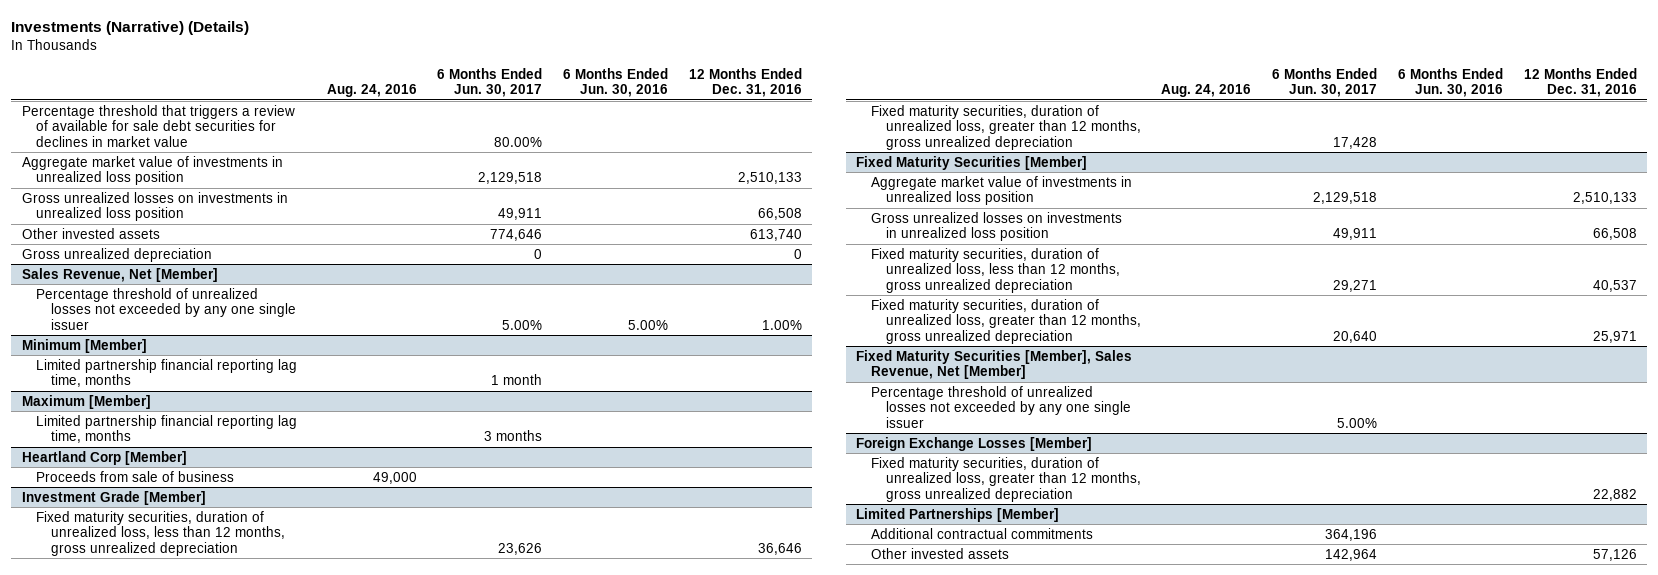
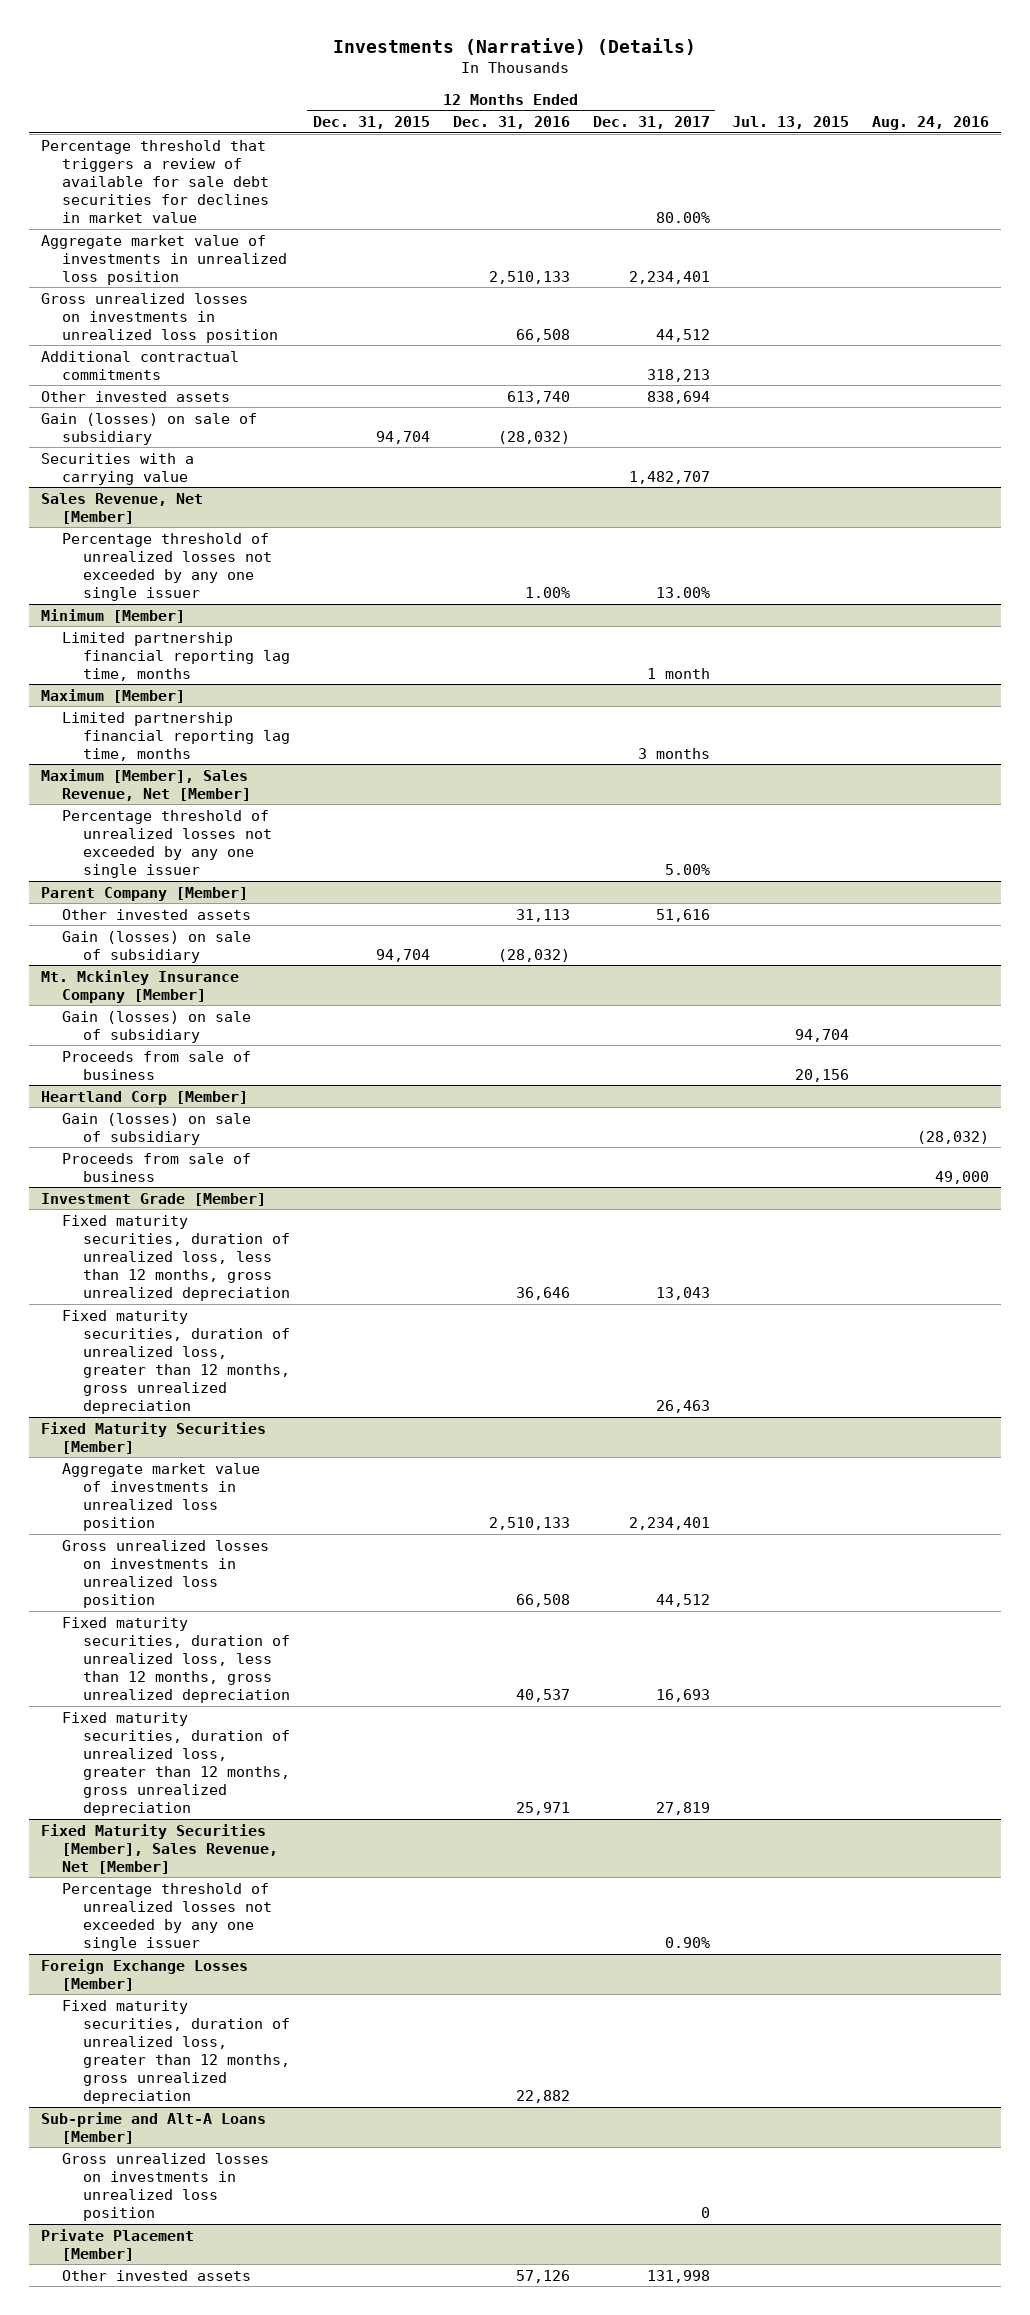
[437,67,543,98] 6 Months Ended Jun. 30, 2017 -> none
[563,67,669,98] 6 Months Ended Jun. 30, 2016 -> none
none -> [312,115,430,129] Dec. 31, 2015
none -> [592,115,710,129] Dec. 31, 2017
none -> [732,115,850,129] Jul. 13, 2015
none -> [40,350,239,380] Additional contractual commitments
[21,247,212,262] Gross unrealized depreciation -> none
none -> [40,412,257,445] Gain (losses) on sale of subsidiary
none -> [40,452,194,485] Securities with a carrying value
none -> [40,768,251,801] Maximum [Member], Sales Revenue, Net [Member]
none -> [61,809,272,878] Percentage threshold of unrealized losses not exceeded by any one single issuer
none -> [40,886,248,901] Parent Company [Member]
none -> [61,908,251,920] Other invested assets
none -> [61,930,251,963] Gain (losses) on sale of subsidiary
none -> [40,969,239,1003] Mt. Mckinley Insurance Company [Member]
none -> [61,1010,251,1043] Gain (losses) on sale of subsidiary
none -> [61,1050,251,1080] Proceeds from sale of business
none -> [61,1112,251,1145] Gain (losses) on sale of subsidiary
[870,527,1093,539] Additional contractual commitments -> none
none -> [40,2111,266,2144] Sub-prime and Alt-A Loans [Member]
none -> [61,2152,269,2221] Gross unrealized losses on investments in unrealized loss position
[856,507,1060,522] Limited Partnerships [Member] -> [40,2228,194,2261] Private Placement [Member]

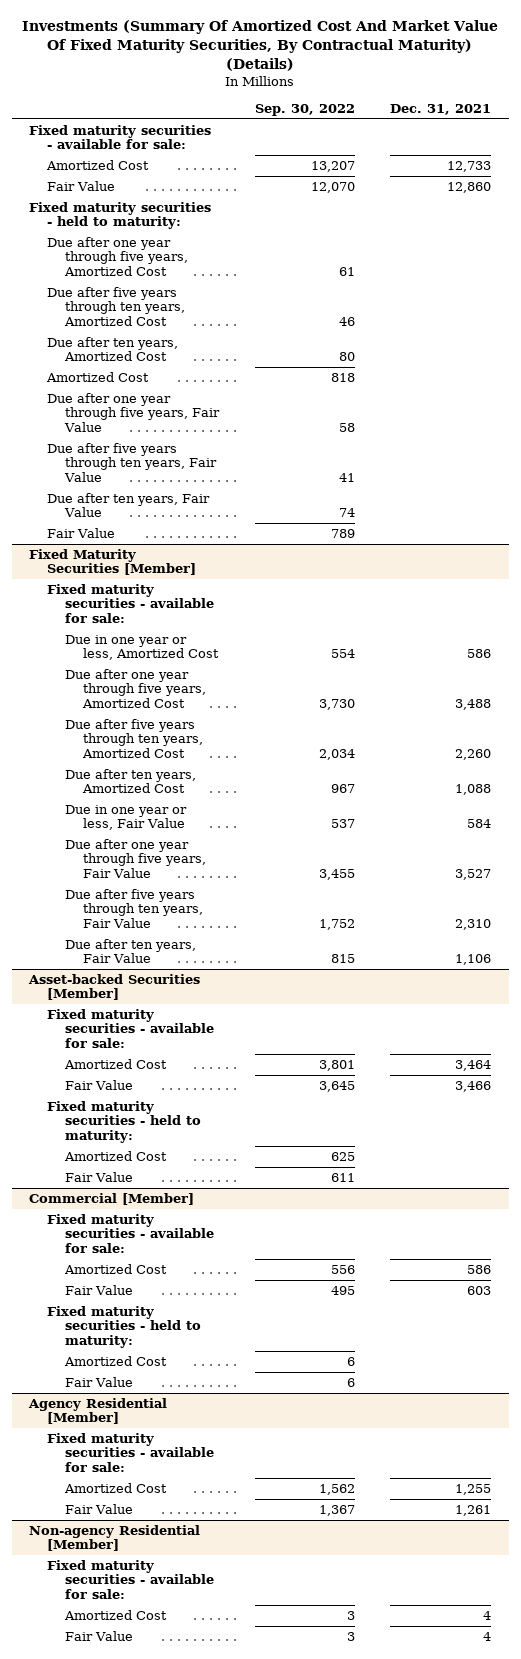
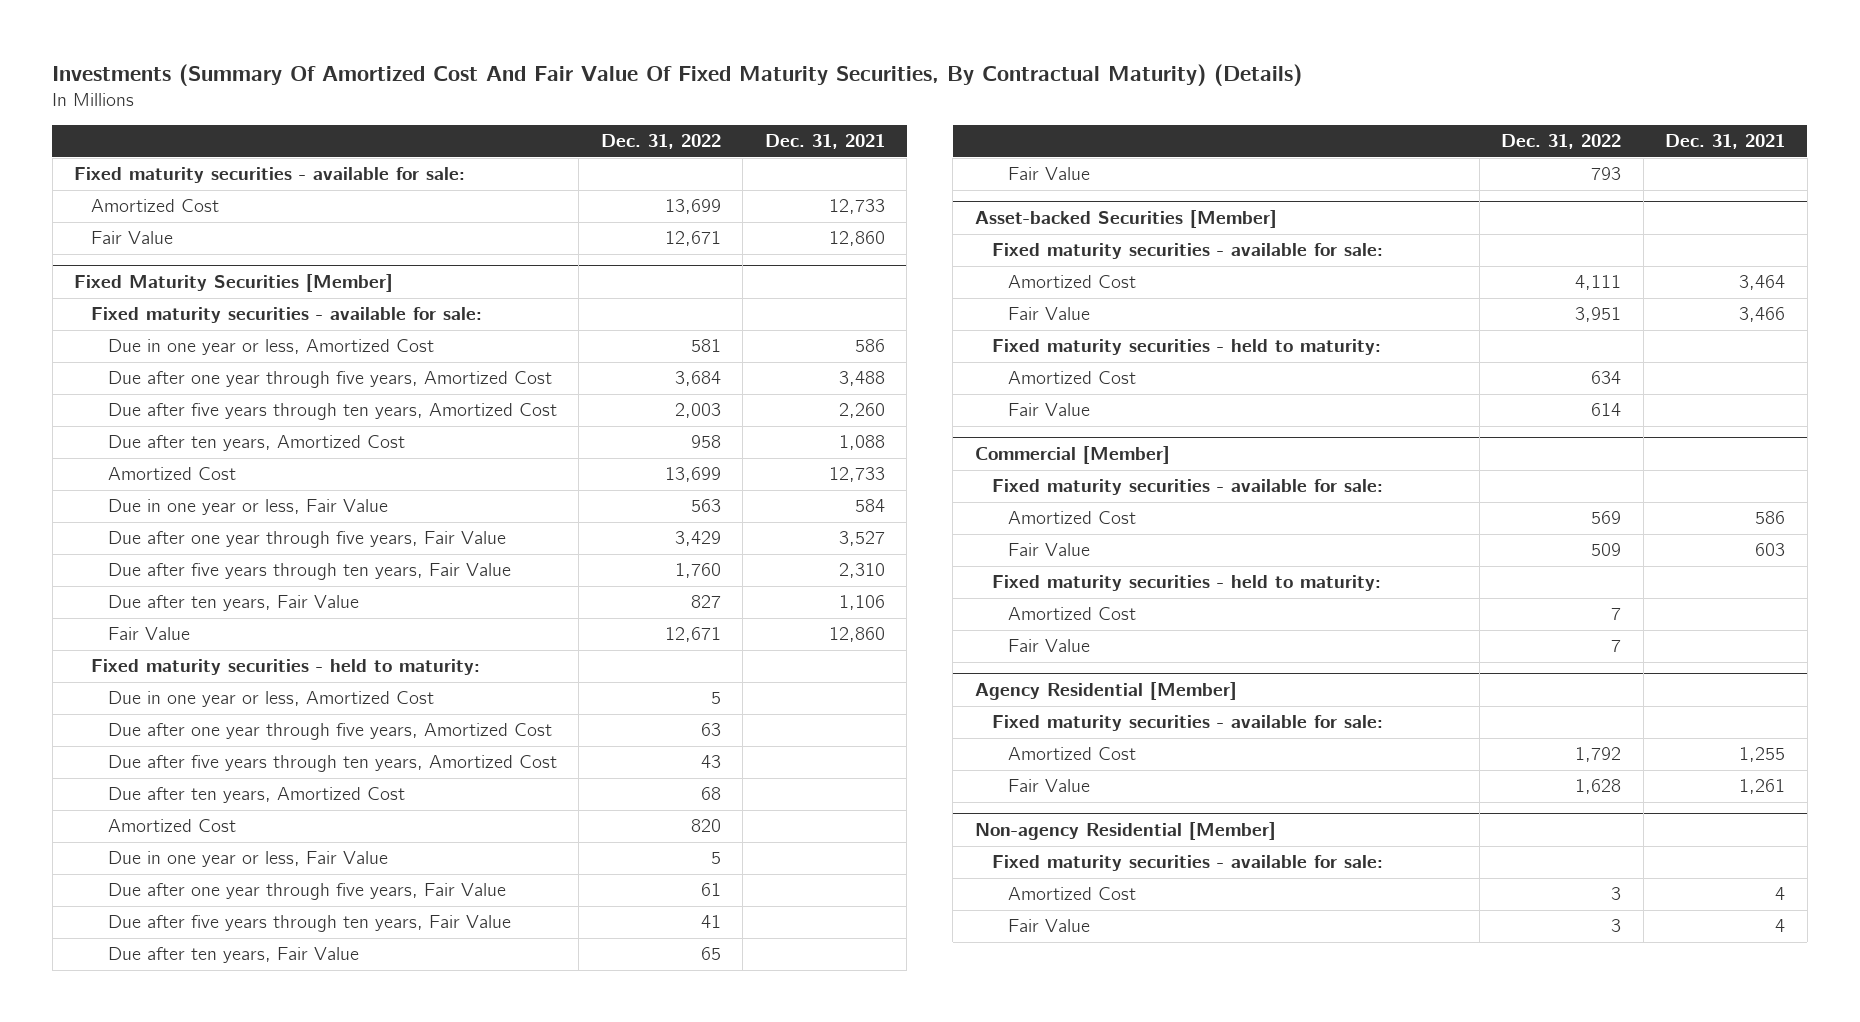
[22,19,499,72] Investments (Summary Of Amortized Cost And Market Value Of Fixed Maturity Securities, By Contractual Maturity) (Details) -> [52,63,1303,86] Investments (Summary Of Amortized Cost And Fair Value Of Fixed Maturity Securities, By Contractual Maturity) (Details)
[254,103,355,116] Sep. 30, 2022 -> none
none -> [600,133,721,149] Dec. 31, 2022
[29,201,212,230] Fixed maturity securities - held to maturity: -> none
[47,236,189,277] Due after one year through five years, Amortized Cost -> none
[47,286,186,327] Due after five years through ten years, Amortized Cost -> none
[47,336,179,362] Due after ten years, Amortized Cost -> none
[46,371,150,382] Amortized Cost -> none
[47,392,221,433] Due after one year through five years, Fair Value -> none
[47,442,218,483] Due after five years through ten years, Fair Value -> none
[47,492,211,518] Due after ten years, Fair Value -> none
[47,527,116,538] Fair Value -> none
none -> [107,467,236,481] Amortized Cost
none -> [107,627,190,641] Fair Value
none -> [90,659,480,676] Fixed maturity securities - held to maturity:
none -> [107,691,434,708] Due in one year or less, Amortized Cost
none -> [107,723,552,741] Due after one year through five years, Amortized Cost
none -> [107,755,557,773] Due after five years through ten years, Amortized Cost
none -> [107,787,405,804] Due after ten years, Amortized Cost
none -> [107,819,236,833] Amortized Cost
none -> [107,851,388,868] Due in one year or less, Fair Value
none -> [107,883,506,901] Due after one year through five years, Fair Value
none -> [107,915,511,933] Due after five years through ten years, Fair Value
none -> [107,947,359,964] Due after ten years, Fair Value
none -> [1008,167,1091,181] Fair Value

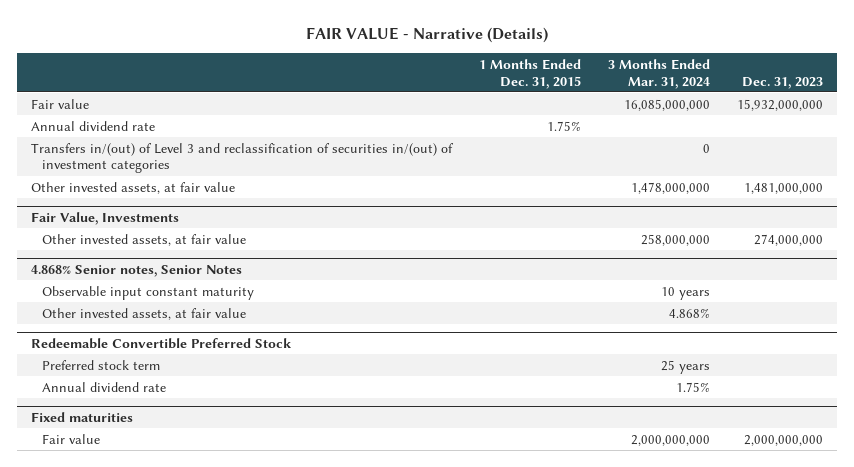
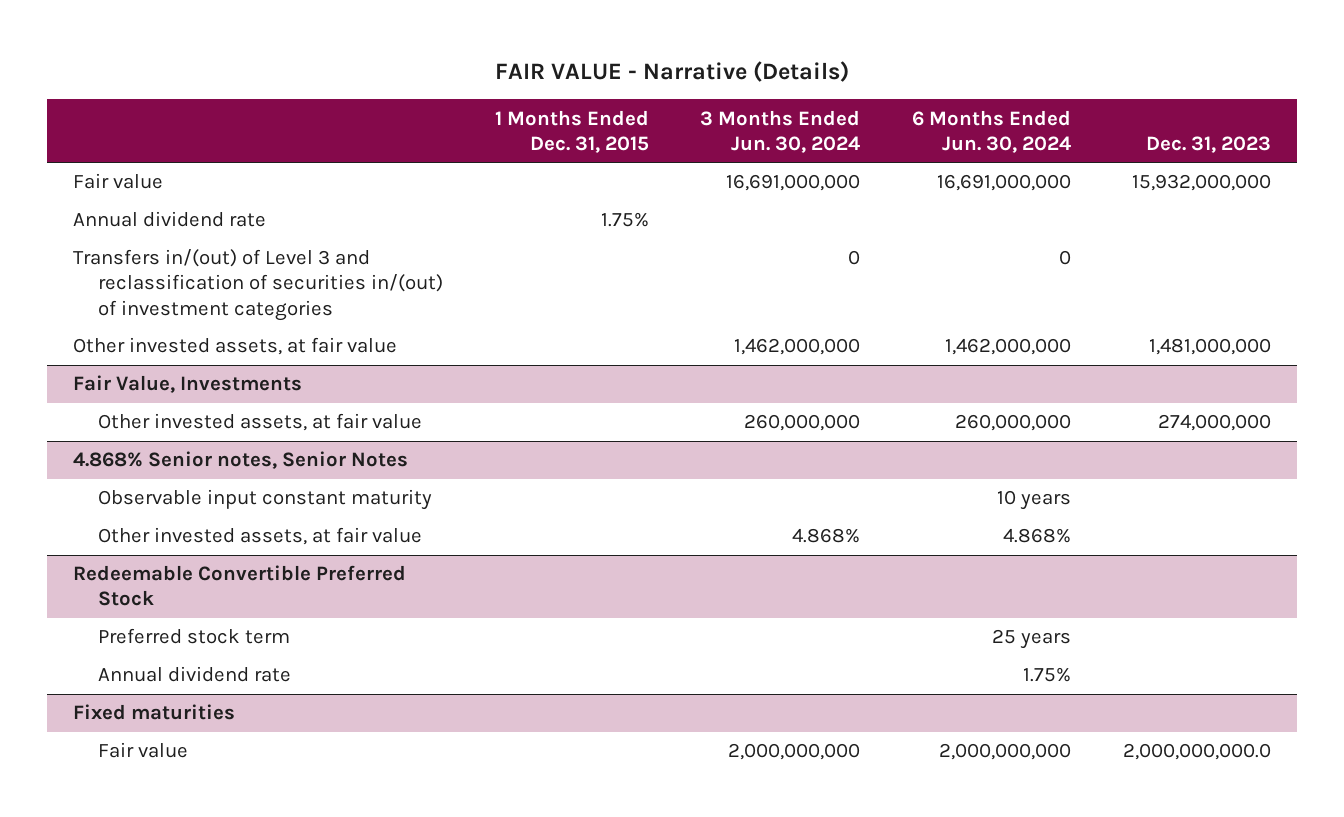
[608,58,711,89] 3 Months Ended Mar. 31, 2024 -> none
none -> [700,109,861,153] 3 Months Ended Jun. 30, 2024
none -> [912,109,1072,153] 6 Months Ended Jun. 30, 2024
[744,434,824,446] 2,000,000,000 -> [1122,743,1271,761] 2,000,000,000.0

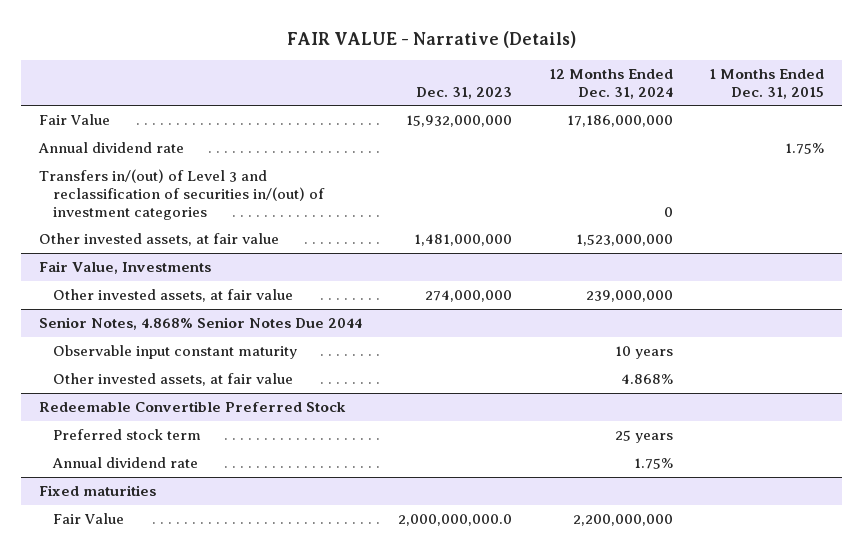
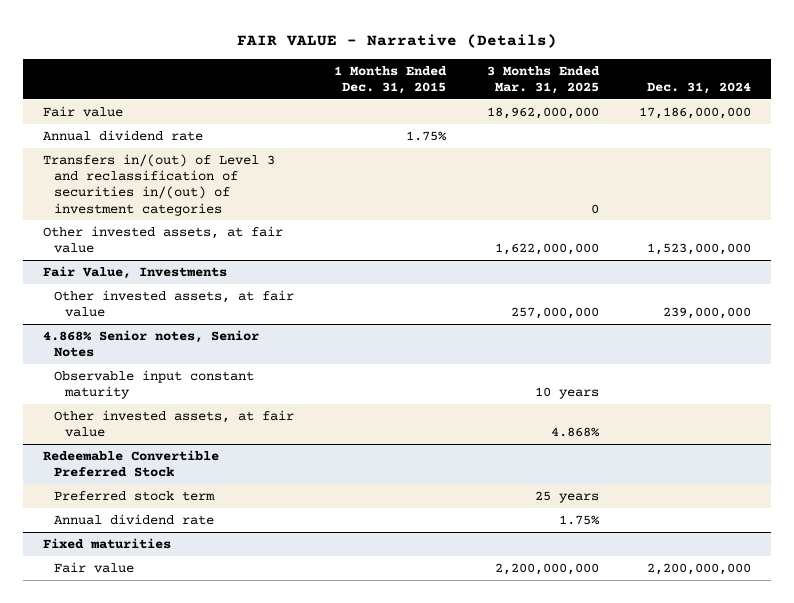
[416,86,513,99] Dec. 31, 2023 -> none
[548,68,673,99] 12 Months Ended Dec. 31, 2024 -> none
none -> [486,65,600,94] 3 Months Ended Mar. 31, 2025
none -> [647,81,752,94] Dec. 31, 2024
[39,114,111,126] Fair Value -> [43,105,124,117] Fair value
[39,317,363,331] Senior Notes, 4.868% Senior Notes Due 2044 -> [43,329,260,358] 4.868% Senior notes, Senior Notes
[53,513,125,525] Fair Value -> [53,561,134,573] Fair value

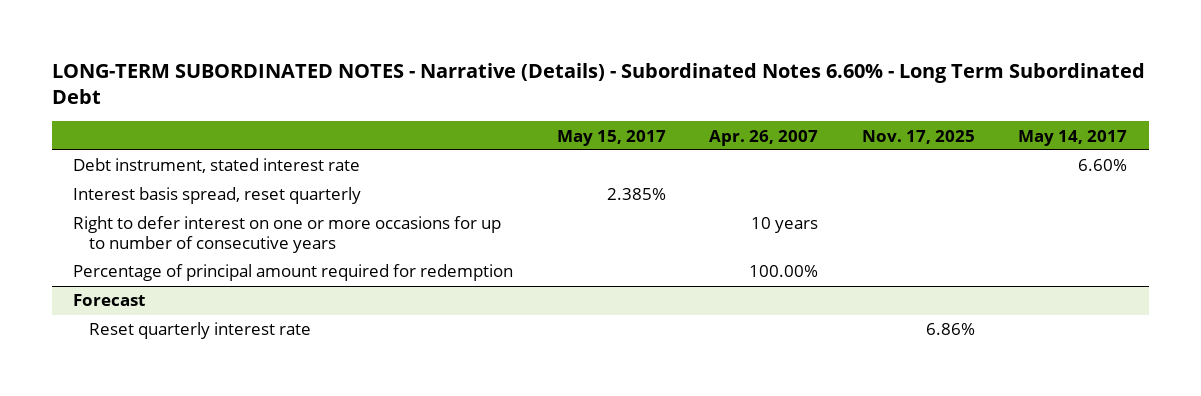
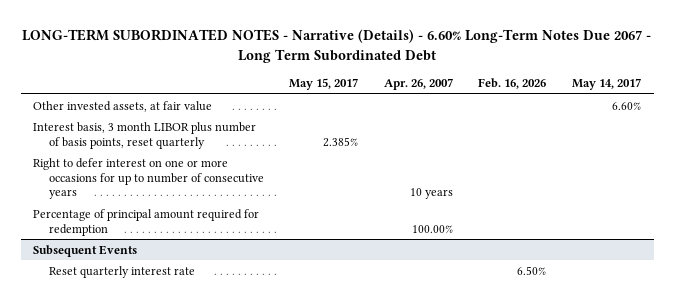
[51,63,1145,105] LONG-TERM SUBORDINATED NOTES - Narrative (Details) - Subordinated Notes 6.60% - Long Term Subordinated Debt -> [22,29,652,63] LONG-TERM SUBORDINATED NOTES - Narrative (Details) - 6.60% Long-Term Notes Due 2067 - Long Term Subordinated Debt
[861,129,975,144] Nov. 17, 2025 -> none
none -> [478,78,547,90] Feb. 16, 2026
[73,158,361,174] Debt instrument, stated interest rate -> [33,100,213,112] Other invested assets, at fair value
[73,187,362,205] Interest basis spread, reset quarterly -> [33,121,257,149] Interest basis, 3 month LIBOR plus number of basis points, reset quarterly
[73,294,146,307] Forecast -> [33,244,138,257] Subsequent Events

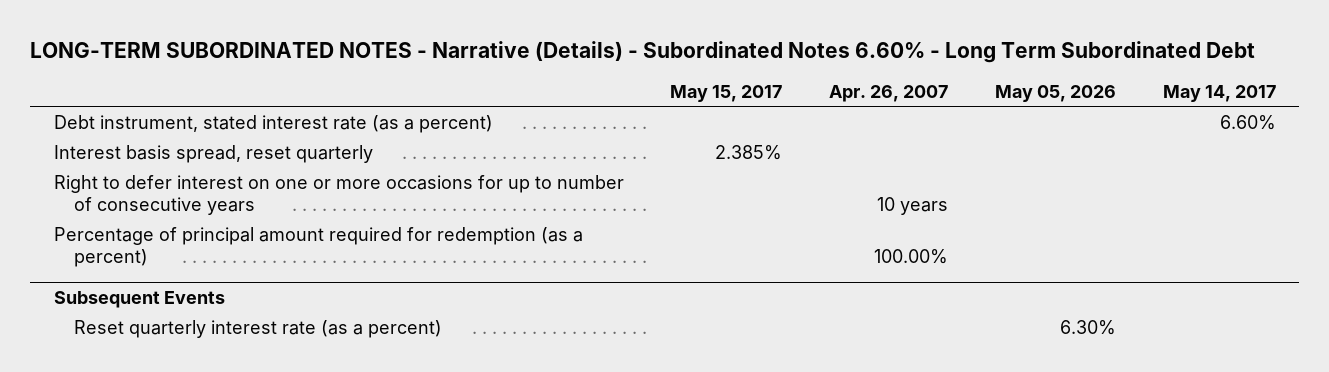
[22,29,652,63] LONG-TERM SUBORDINATED NOTES - Narrative (Details) - 6.60% Long-Term Notes Due 2067 - Long Term Subordinated Debt -> [30,41,1256,64] LONG-TERM SUBORDINATED NOTES - Narrative (Details) - Subordinated Notes 6.60% - Long Term Subordinated Debt
[478,78,547,90] Feb. 16, 2026 -> none
none -> [994,84,1116,102] May 05, 2026
[33,100,213,112] Other invested assets, at fair value -> [53,114,493,133] Debt instrument, stated interest rate (as a percent)
[33,121,257,149] Interest basis, 3 month LIBOR plus number of basis points, reset quarterly -> [53,144,373,163] Interest basis spread, reset quarterly
[33,208,260,236] Percentage of principal amount required for redemption -> [53,226,583,267] Percentage of principal amount required for redemption (as a percent)
[48,265,195,278] Reset quarterly interest rate -> [73,319,442,338] Reset quarterly interest rate (as a percent)

